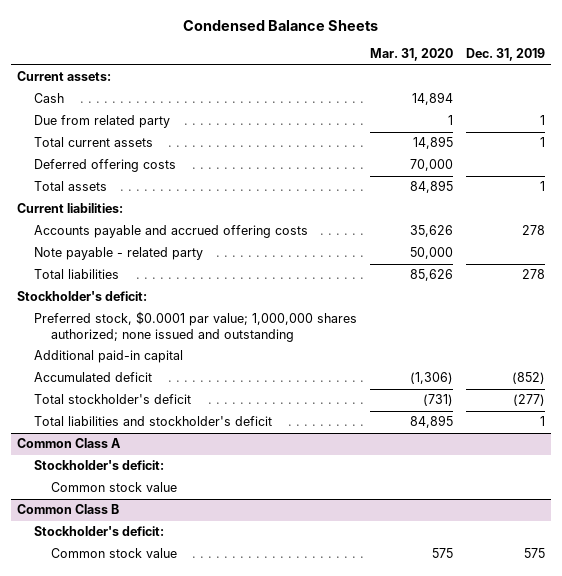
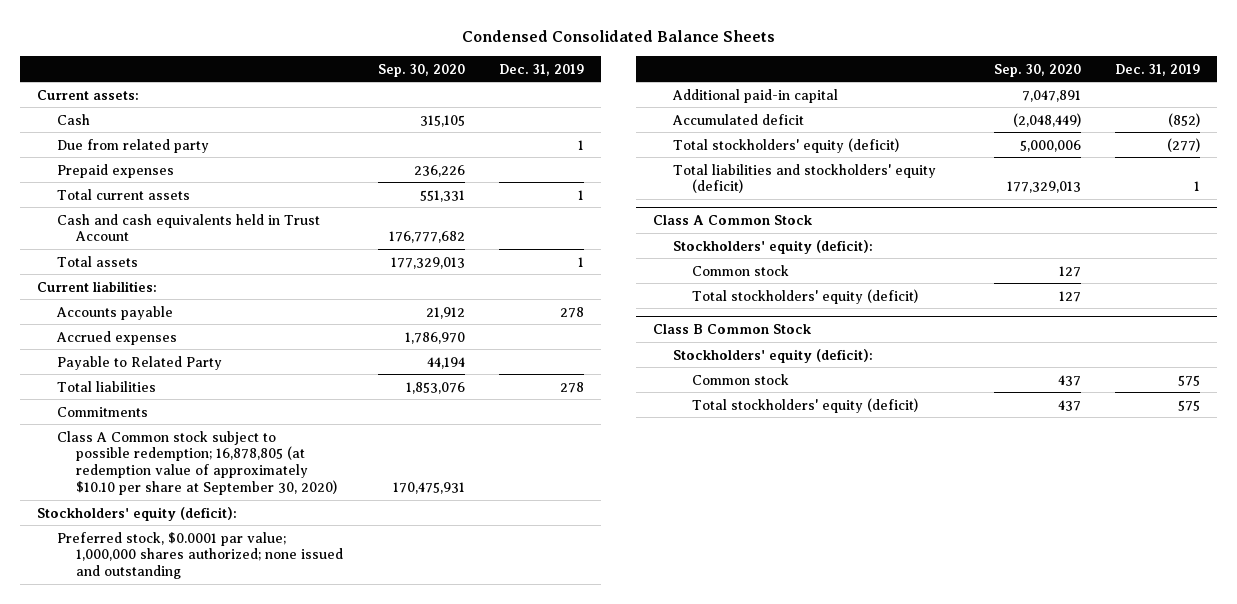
[183,19,379,31] Condensed Balance Sheets -> [461,29,775,42] Condensed Consolidated Balance Sheets
[369,48,453,62] Mar. 31, 2020 -> none
none -> [377,63,465,77] Sep. 30, 2020
none -> [56,163,174,178] Prepaid expenses
[34,159,177,173] Deferred offering costs -> none
none -> [56,213,320,242] Cash and cash equivalents held in Trust Account
[34,225,309,239] Accounts payable and accrued offering costs -> [55,305,173,320] Accounts payable
none -> [55,330,177,345] Accrued expenses
[34,247,204,261] Note payable - related party -> [56,355,222,370] Payable to Related Party
none -> [56,406,148,417] Commitments
none -> [56,430,338,496] Class A Common stock subject to possible redemption; 16,878,805 (at redemption value of approximately $10.10 per share at September 30, 2020)
[17,291,148,302] Stockholder's deficit: -> [37,506,238,521] Stockholders' equity (deficit):
[34,394,192,405] Total stockholder's deficit -> [672,137,899,153] Total stockholders' equity (deficit)
[34,416,273,427] Total liabilities and stockholder's deficit -> [672,163,936,194] Total liabilities and stockholders' equity (deficit)
[17,438,122,449] Common Class A -> [653,214,814,225] Class A Common Stock
[34,460,165,471] Stockholder's deficit: -> [672,239,873,254] Stockholders' equity (deficit):
[50,482,177,493] Common stock value -> [692,264,790,276] Common stock
none -> [692,288,919,304] Total stockholders' equity (deficit)
[17,504,120,515] Common Class B -> [653,323,813,334] Class B Common Stock
[34,526,165,537] Stockholder's deficit: -> [672,348,873,363] Stockholders' equity (deficit):
[50,548,177,559] Common stock value -> [692,373,790,385] Common stock
none -> [692,397,919,413] Total stockholders' equity (deficit)

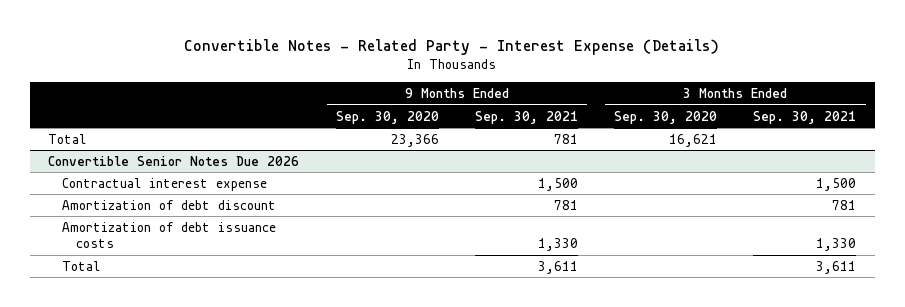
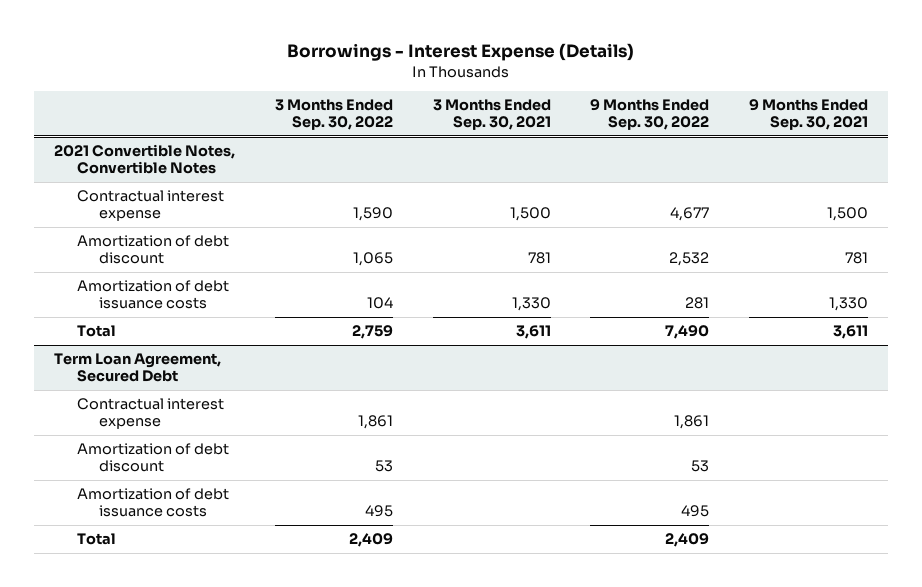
[184,38,720,55] Convertible Notes - Related Party - Interest Expense (Details) -> [287,42,635,61] Borrowings - Interest Expense (Details)
[335,110,439,124] Sep. 30, 2020 -> none
[614,110,718,124] Sep. 30, 2020 -> none
none -> [274,99,393,131] 3 Months Ended Sep. 30, 2022
none -> [590,99,710,131] 9 Months Ended Sep. 30, 2022
[48,133,87,144] Total -> none
[48,155,300,166] Convertible Senior Notes Due 2026 -> [54,144,236,175] 2021 Convertible Notes, Convertible Notes
none -> [54,353,222,383] Term Loan Agreement, Secured Debt
none -> [76,398,224,430] Contractual interest expense
none -> [76,443,229,473] Amortization of debt discount
none -> [76,488,229,518] Amortization of debt issuance costs
none -> [76,533,116,546] Total

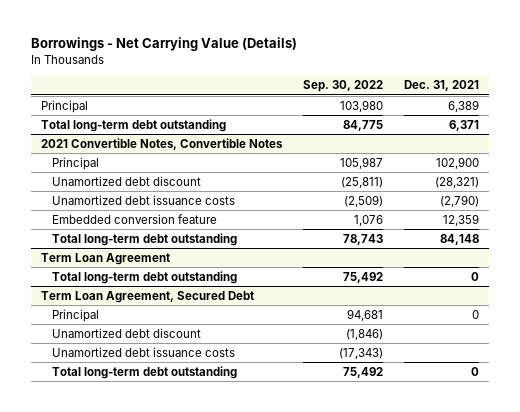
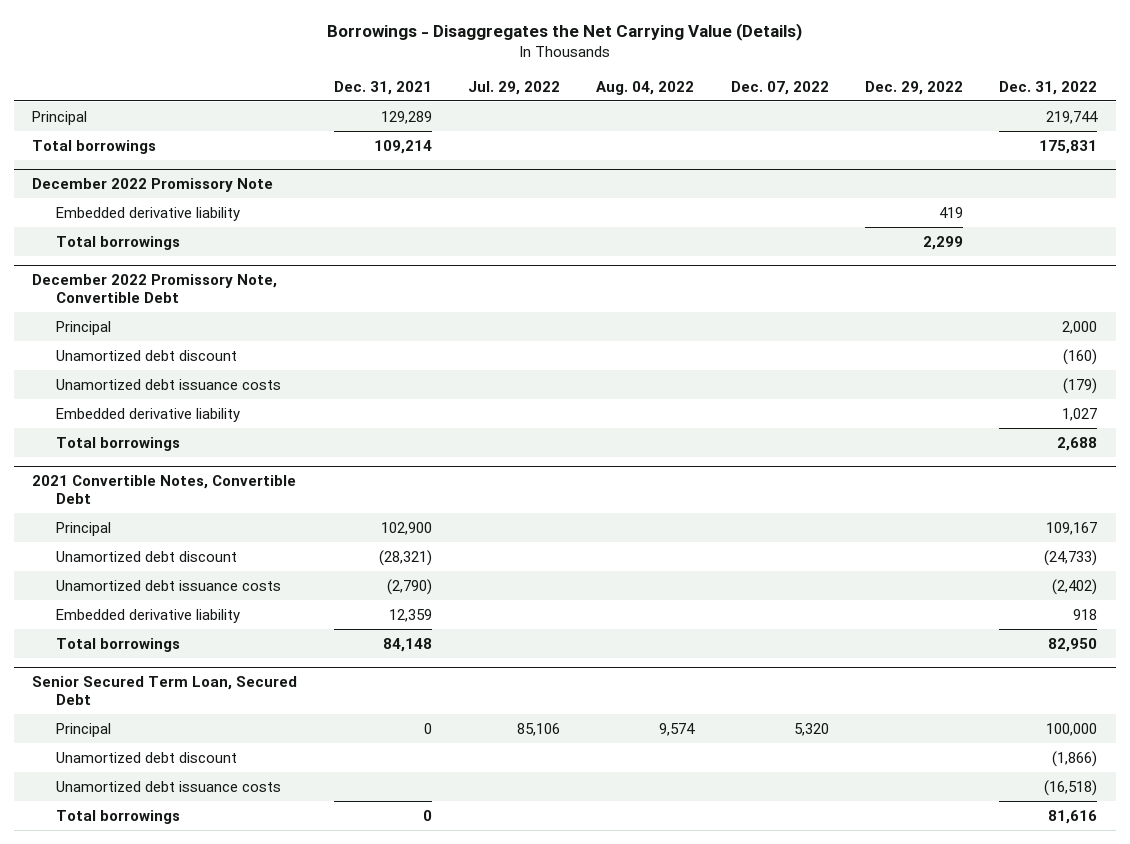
[30,37,297,52] Borrowings - Net Carrying Value (Details) -> [326,23,802,42] Borrowings - Disaggregates the Net Carrying Value (Details)
[303,80,384,93] Sep. 30, 2022 -> none
none -> [467,80,560,95] Jul. 29, 2022
none -> [596,80,695,95] Aug. 04, 2022
none -> [730,80,829,95] Dec. 07, 2022
none -> [865,80,964,95] Dec. 29, 2022
none -> [999,80,1098,95] Dec. 31, 2022
[41,118,227,132] Total long-term debt outstanding -> none
[448,99,480,112] 6,389 -> [380,110,432,124] 129,289
none -> [32,139,157,154] Total borrowings
none -> [32,177,274,192] December 2022 Promissory Note
none -> [55,206,240,221] Embedded derivative liability
none -> [55,235,180,250] Total borrowings
none -> [32,273,278,304] December 2022 Promissory Note, Convertible Debt
none -> [55,320,111,335] Principal
none -> [55,349,237,361] Unamortized debt discount
none -> [55,378,281,390] Unamortized debt issuance costs
none -> [55,407,240,422] Embedded derivative liability
none -> [55,436,180,451] Total borrowings
[41,137,284,150] 2021 Convertible Notes, Convertible Notes -> [32,474,297,505] 2021 Convertible Notes, Convertible Debt
[41,252,171,265] Term Loan Agreement -> none
[52,270,238,284] Total long-term debt outstanding -> none
[52,213,218,224] Embedded conversion feature -> [55,608,240,623] Embedded derivative liability
[52,232,238,246] Total long-term debt outstanding -> [55,637,180,652] Total borrowings
[41,290,255,303] Term Loan Agreement, Secured Debt -> [32,675,298,706] Senior Secured Term Loan, Secured Debt
[52,365,238,379] Total long-term debt outstanding -> [55,809,180,824] Total borrowings

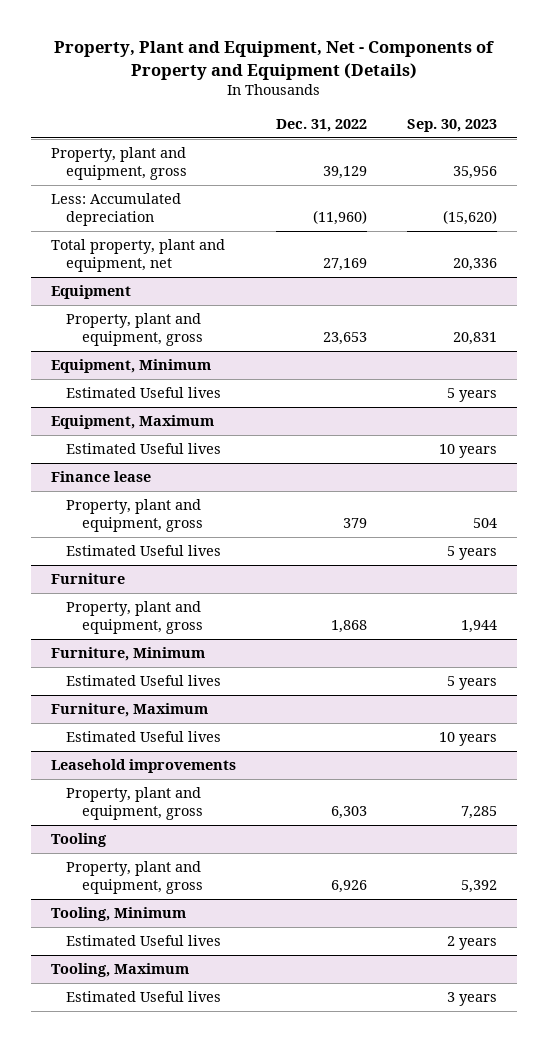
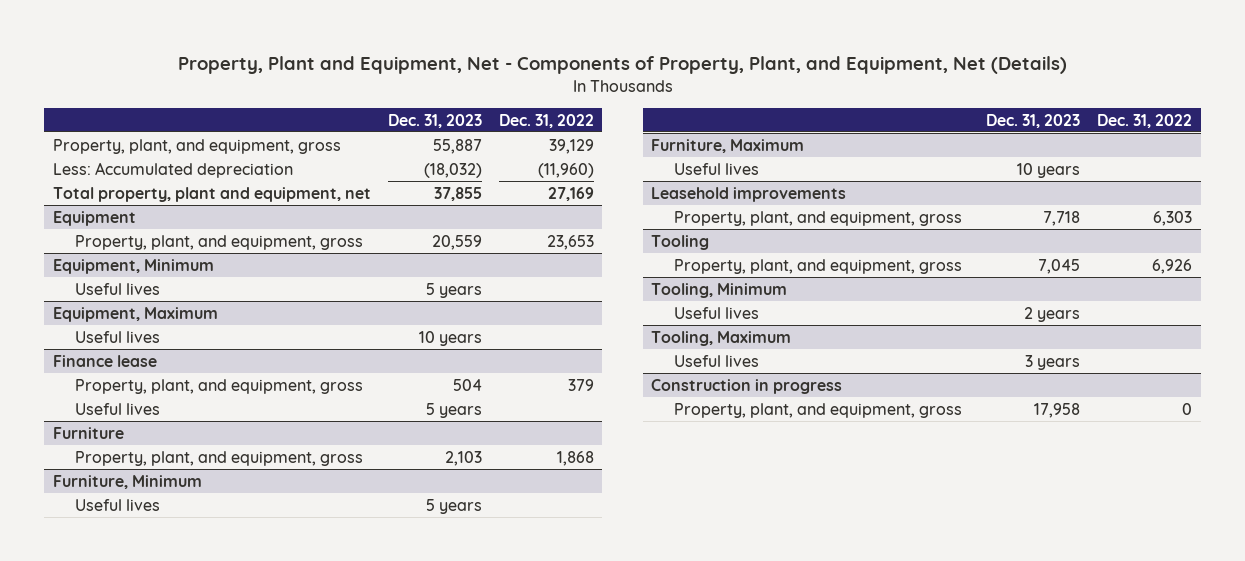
[54,41,495,80] Property, Plant and Equipment, Net - Components of Property and Equipment (Details) -> [177,55,1067,74] Property, Plant and Equipment, Net - Components of Property, Plant, and Equipment, Net (Details)
[407,118,498,132] Sep. 30, 2023 -> none
none -> [387,113,482,128] Dec. 31, 2023
[50,147,188,181] Property, plant and equipment, gross -> [52,138,341,154] Property, plant, and equipment, gross
[66,313,203,347] Property, plant and equipment, gross -> [75,234,364,250] Property, plant, and equipment, gross
[66,387,222,399] Estimated Useful lives -> [75,282,161,295] Useful lives
[66,443,222,455] Estimated Useful lives -> [75,330,161,343] Useful lives
[66,499,203,533] Property, plant and equipment, gross -> [75,378,364,394] Property, plant, and equipment, gross
[66,545,222,557] Estimated Useful lives -> [75,402,161,415] Useful lives
[66,601,203,635] Property, plant and equipment, gross -> [75,450,364,466] Property, plant, and equipment, gross
[66,675,222,687] Estimated Useful lives -> [75,498,161,511] Useful lives
[66,731,222,743] Estimated Useful lives -> [673,162,759,175] Useful lives
[66,787,203,821] Property, plant and equipment, gross -> [673,210,962,226] Property, plant, and equipment, gross
[66,861,203,895] Property, plant and equipment, gross -> [673,258,962,274] Property, plant, and equipment, gross
[66,935,222,947] Estimated Useful lives -> [673,306,759,319] Useful lives
[66,991,222,1003] Estimated Useful lives -> [673,354,759,367] Useful lives
none -> [651,378,843,394] Construction in progress
none -> [673,402,962,418] Property, plant, and equipment, gross

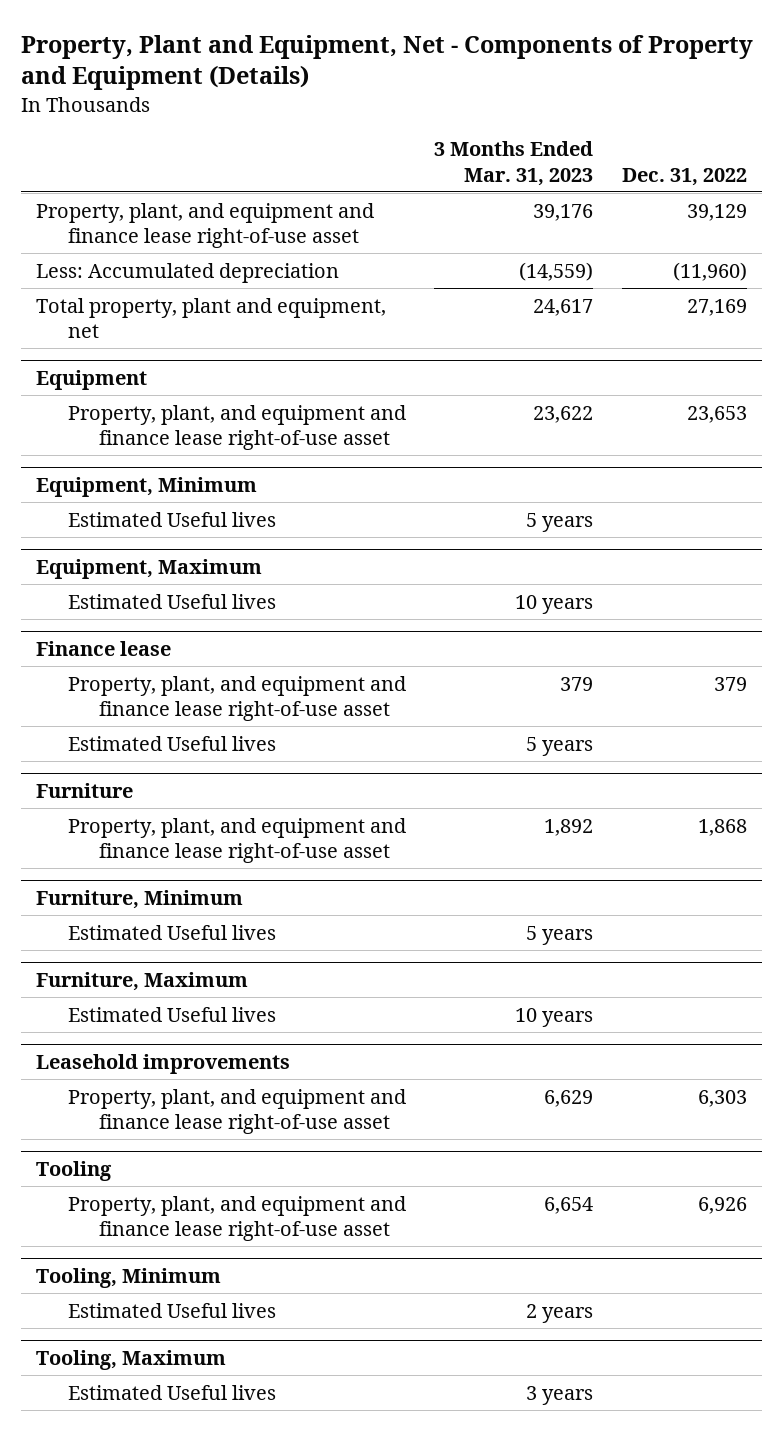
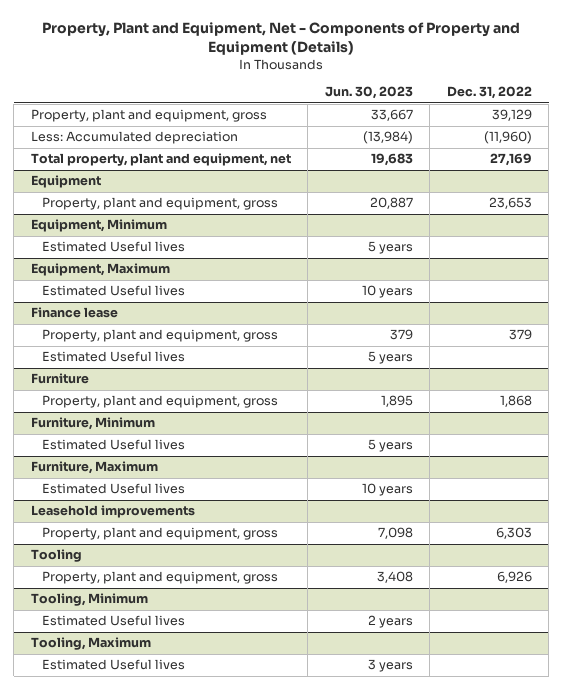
[434,141,594,186] 3 Months Ended Mar. 31, 2023 -> none
none -> [324,86,413,100] Jun. 30, 2023
[35,202,374,248] Property, plant, and equipment and finance lease right-of-use asset -> [30,109,267,123] Property, plant and equipment, gross
[67,404,406,450] Property, plant, and equipment and finance lease right-of-use asset -> [41,197,278,211] Property, plant and equipment, gross
[67,675,406,721] Property, plant, and equipment and finance lease right-of-use asset -> [41,329,278,343] Property, plant and equipment, gross
[67,817,406,863] Property, plant, and equipment and finance lease right-of-use asset -> [41,395,278,409] Property, plant and equipment, gross
[67,1088,406,1134] Property, plant, and equipment and finance lease right-of-use asset -> [41,527,278,541] Property, plant and equipment, gross
[67,1195,406,1241] Property, plant, and equipment and finance lease right-of-use asset -> [41,571,278,585] Property, plant and equipment, gross

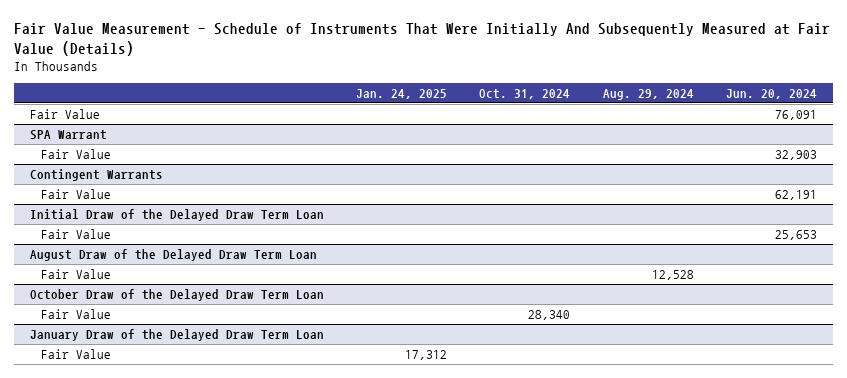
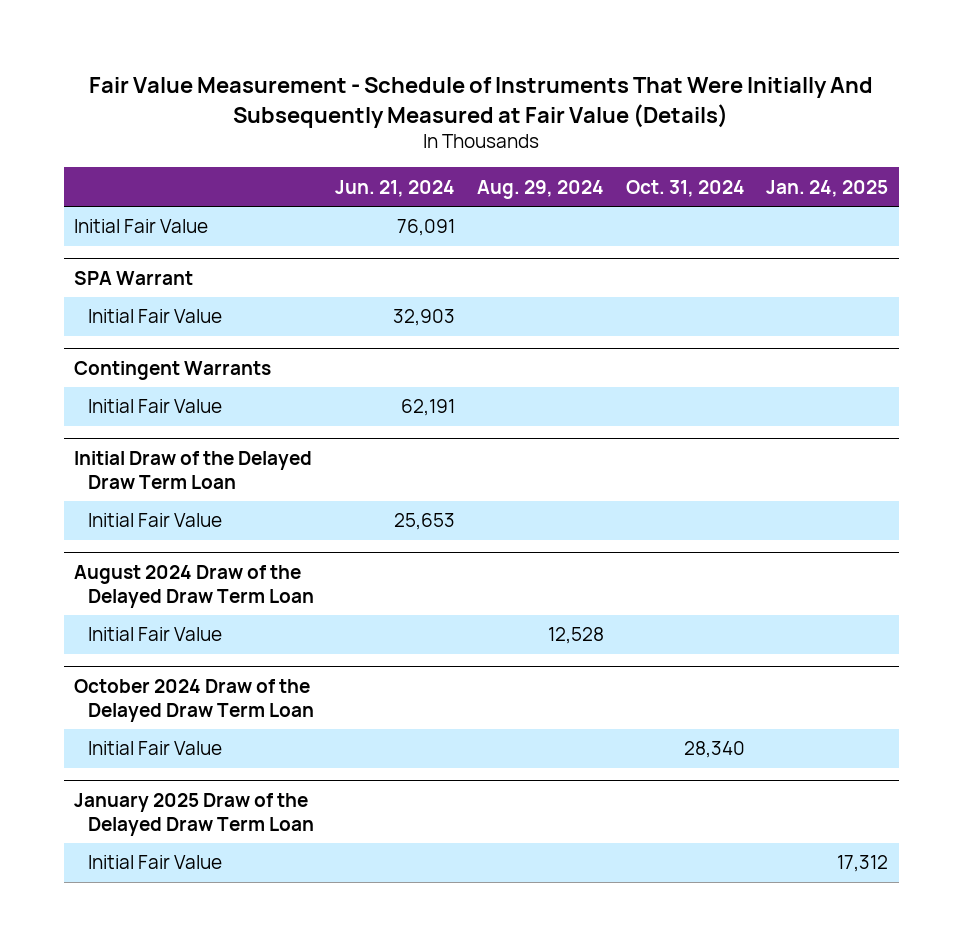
[726,88,818,99] Jun. 20, 2024 -> none
none -> [335,179,456,197] Jun. 21, 2024
[29,108,100,119] Fair Value -> [74,219,209,234] Initial Fair Value
[40,148,111,159] Fair Value -> [87,309,222,324] Initial Fair Value
[40,188,111,199] Fair Value -> [87,399,222,414] Initial Fair Value
[40,228,111,239] Fair Value -> [87,513,222,528] Initial Fair Value
[29,248,317,261] August Draw of the Delayed Draw Term Loan -> [74,564,314,608] August 2024 Draw of the Delayed Draw Term Loan
[40,268,111,279] Fair Value -> [87,627,222,642] Initial Fair Value
[29,288,324,301] October Draw of the Delayed Draw Term Loan -> [74,678,314,722] October 2024 Draw of the Delayed Draw Term Loan
[40,308,111,319] Fair Value -> [87,741,222,756] Initial Fair Value
[29,328,324,341] January Draw of the Delayed Draw Term Loan -> [74,792,314,836] January 2025 Draw of the Delayed Draw Term Loan
[40,348,111,359] Fair Value -> [87,855,222,870] Initial Fair Value

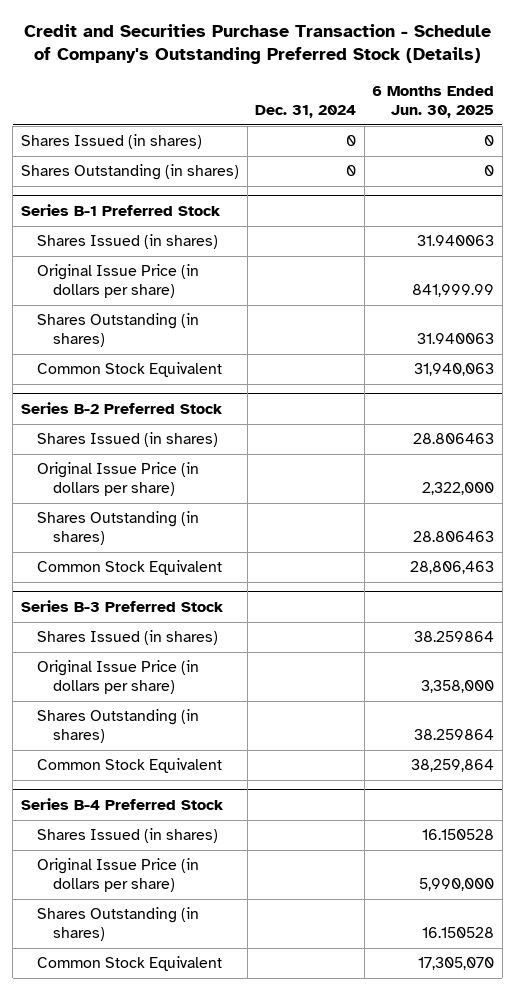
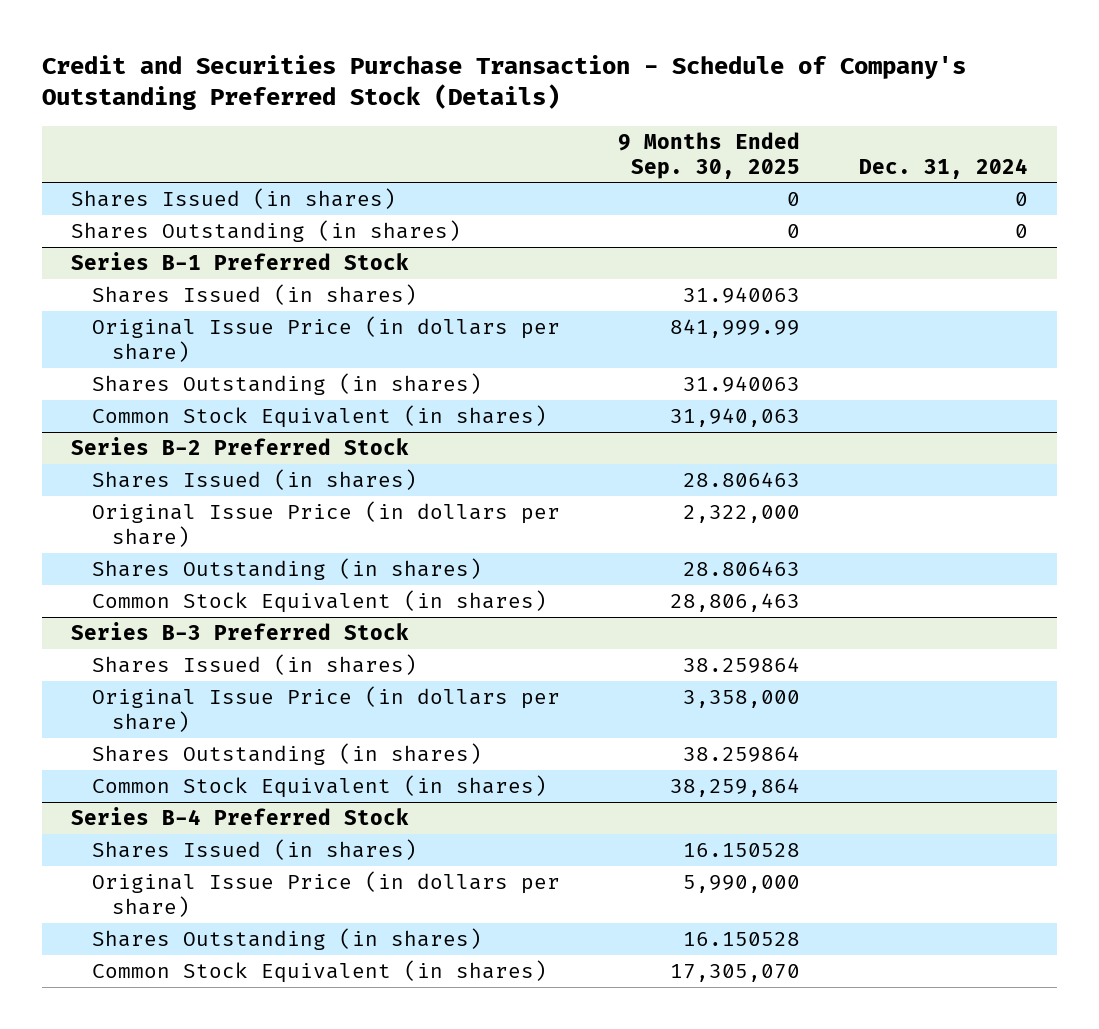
[372,85,495,118] 6 Months Ended Jun. 30, 2025 -> none
none -> [618,131,801,179] 9 Months Ended Sep. 30, 2025
[36,362,222,378] Common Stock Equivalent -> [91,405,547,429] Common Stock Equivalent (in shares)
[36,560,222,576] Common Stock Equivalent -> [91,590,547,614] Common Stock Equivalent (in shares)
[36,758,222,774] Common Stock Equivalent -> [91,775,547,799] Common Stock Equivalent (in shares)
[36,956,222,972] Common Stock Equivalent -> [91,960,547,984] Common Stock Equivalent (in shares)

